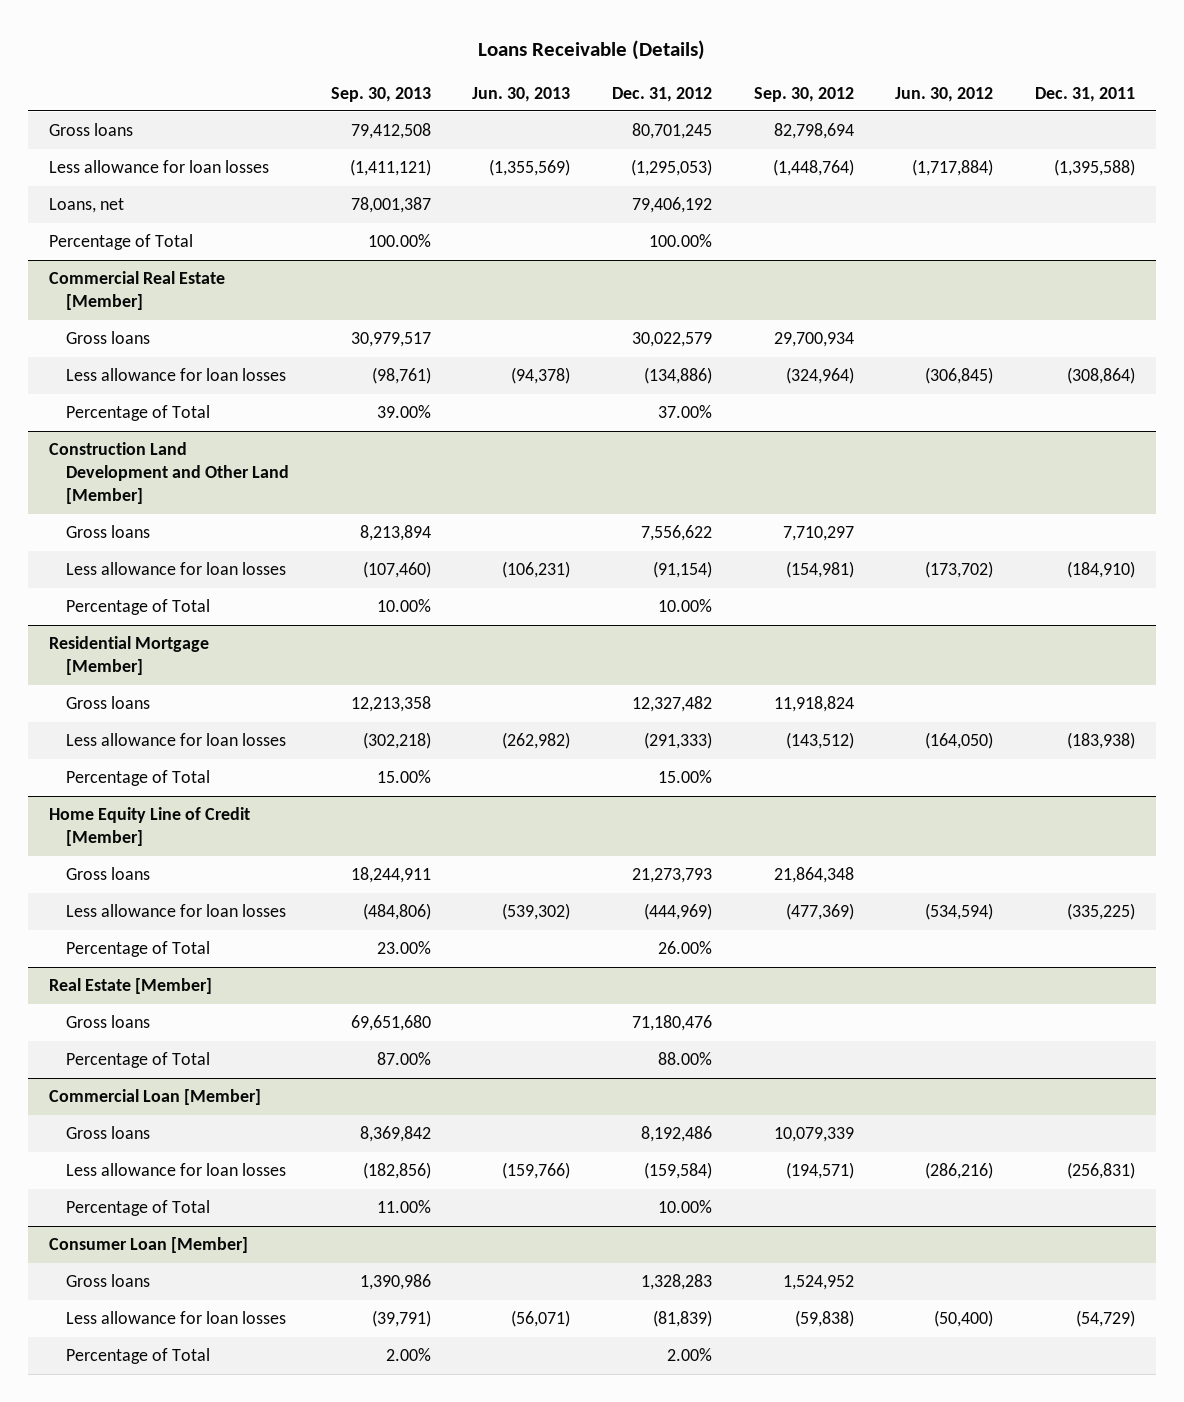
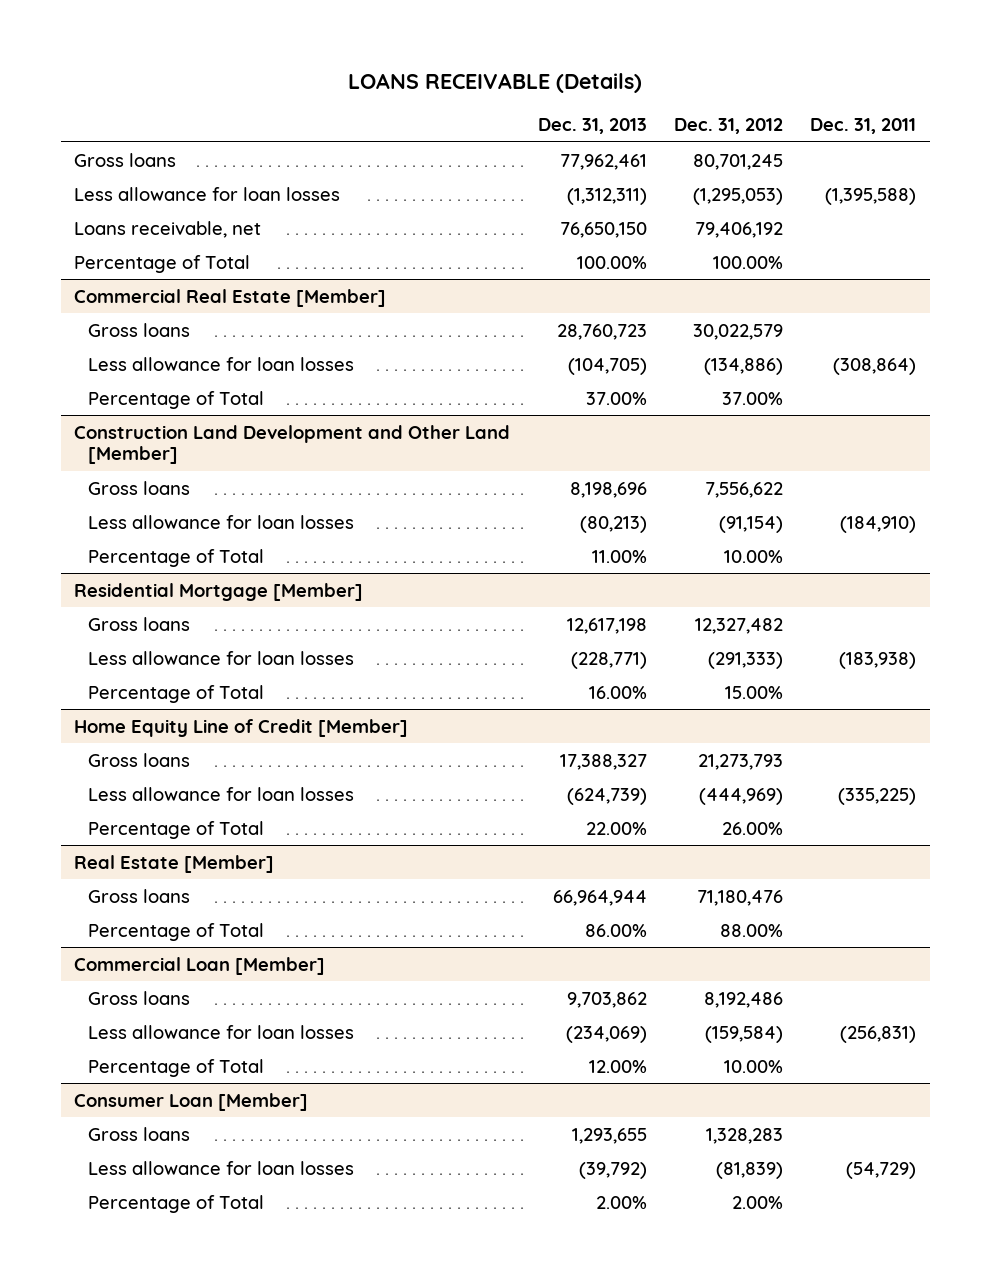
[477,40,705,61] Loans Receivable (Details) -> [348,73,643,94] LOANS RECEIVABLE (Details)
[330,86,431,102] Sep. 30, 2013 -> none
[472,86,571,102] Jun. 30, 2013 -> none
[753,86,854,102] Sep. 30, 2012 -> none
[895,86,994,102] Jun. 30, 2012 -> none
none -> [537,118,647,135] Dec. 31, 2013
[48,198,124,214] Loans, net -> [74,220,262,238] Loans receivable, net

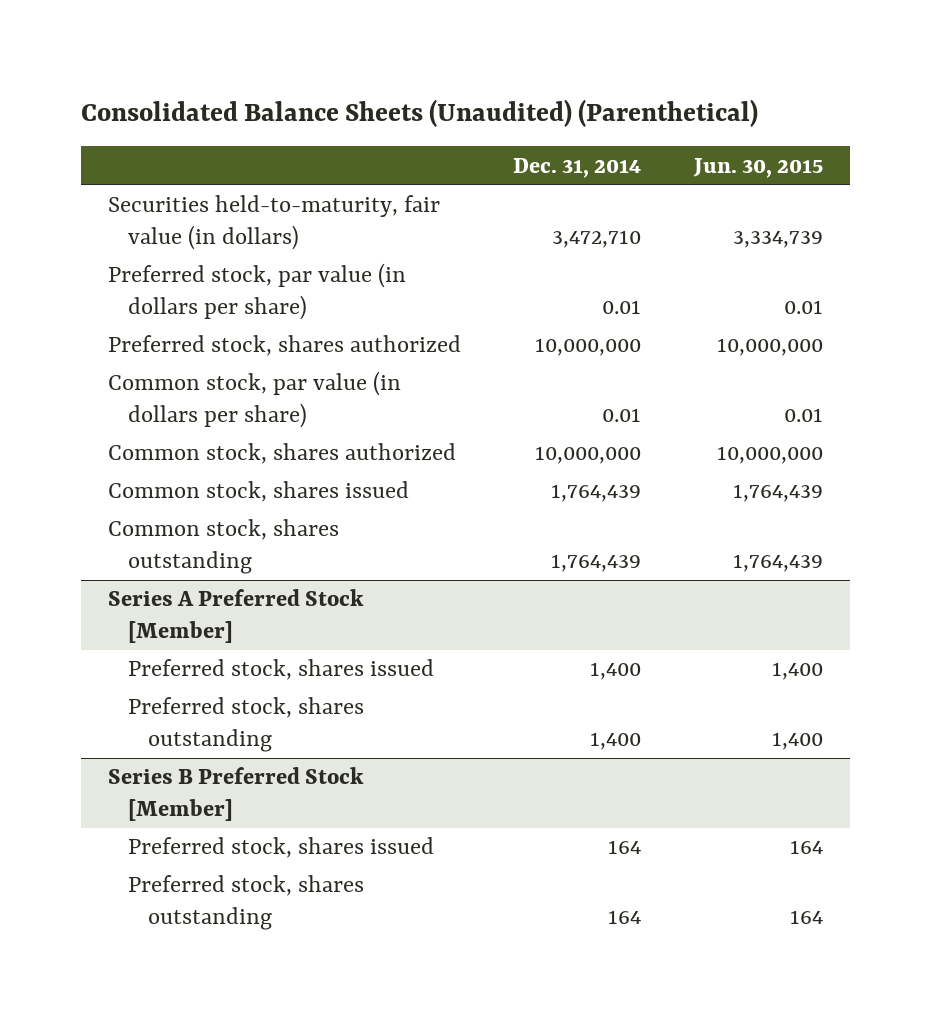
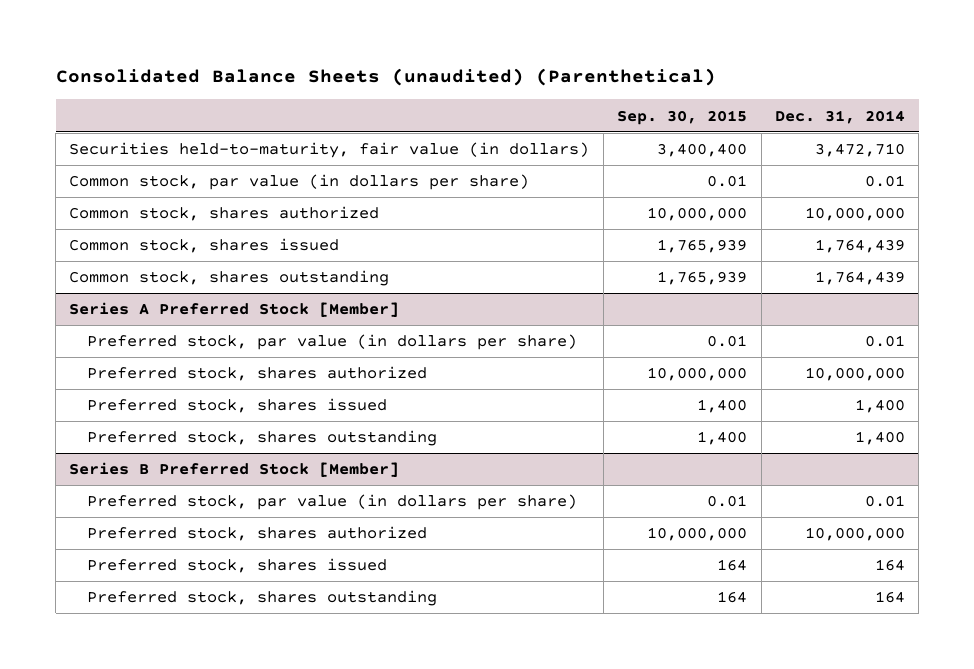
[81,98,759,127] Consolidated Balance Sheets (Unaudited) (Parenthetical) -> [55,68,716,87] Consolidated Balance Sheets (unaudited) (Parenthetical)
[693,157,824,178] Jun. 30, 2015 -> none
none -> [617,109,748,125] Sep. 30, 2015
[107,263,406,320] Preferred stock, par value (in dollars per share) -> none
[107,335,461,357] Preferred stock, shares authorized -> none
none -> [86,334,577,351] Preferred stock, par value (in dollars per share)
none -> [86,366,427,382] Preferred stock, shares authorized
none -> [86,494,577,511] Preferred stock, par value (in dollars per share)
none -> [86,526,427,542] Preferred stock, shares authorized

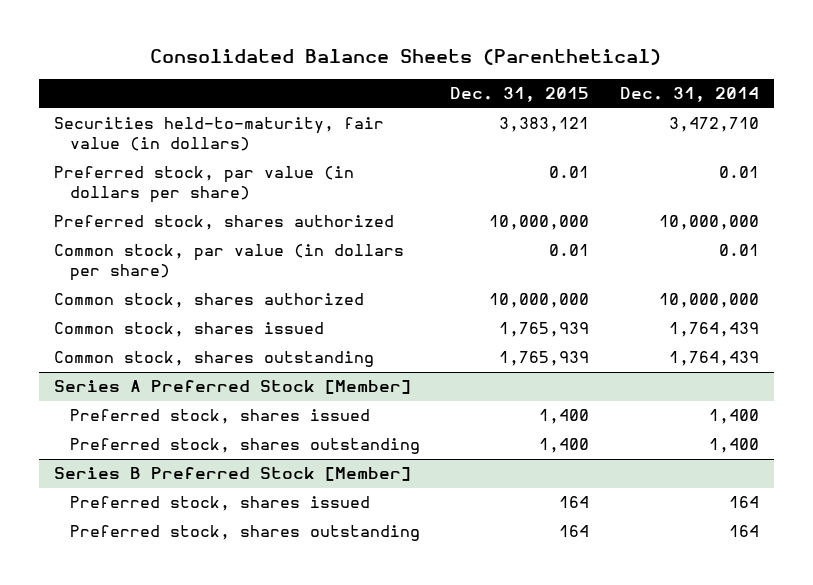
[55,68,716,87] Consolidated Balance Sheets (unaudited) (Parenthetical) -> [150,49,662,66] Consolidated Balance Sheets (Parenthetical)
[617,109,748,125] Sep. 30, 2015 -> none
none -> [450,87,590,103] Dec. 31, 2015
none -> [53,166,354,204] Preferred stock, par value (in dollars per share)
none -> [53,215,394,231] Preferred stock, shares authorized
[86,334,577,351] Preferred stock, par value (in dollars per share) -> none
[86,366,427,382] Preferred stock, shares authorized -> none
[86,494,577,511] Preferred stock, par value (in dollars per share) -> none
[86,526,427,542] Preferred stock, shares authorized -> none

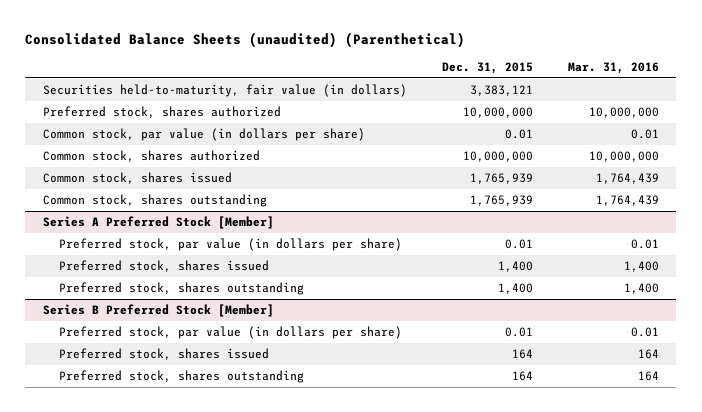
[150,49,662,66] Consolidated Balance Sheets (Parenthetical) -> [25,31,466,48] Consolidated Balance Sheets (unaudited) (Parenthetical)
[620,87,760,103] Dec. 31, 2014 -> none
none -> [567,61,659,74] Mar. 31, 2016
[53,166,354,204] Preferred stock, par value (in dollars per share) -> none
none -> [59,238,403,252] Preferred stock, par value (in dollars per share)
none -> [59,326,403,340] Preferred stock, par value (in dollars per share)

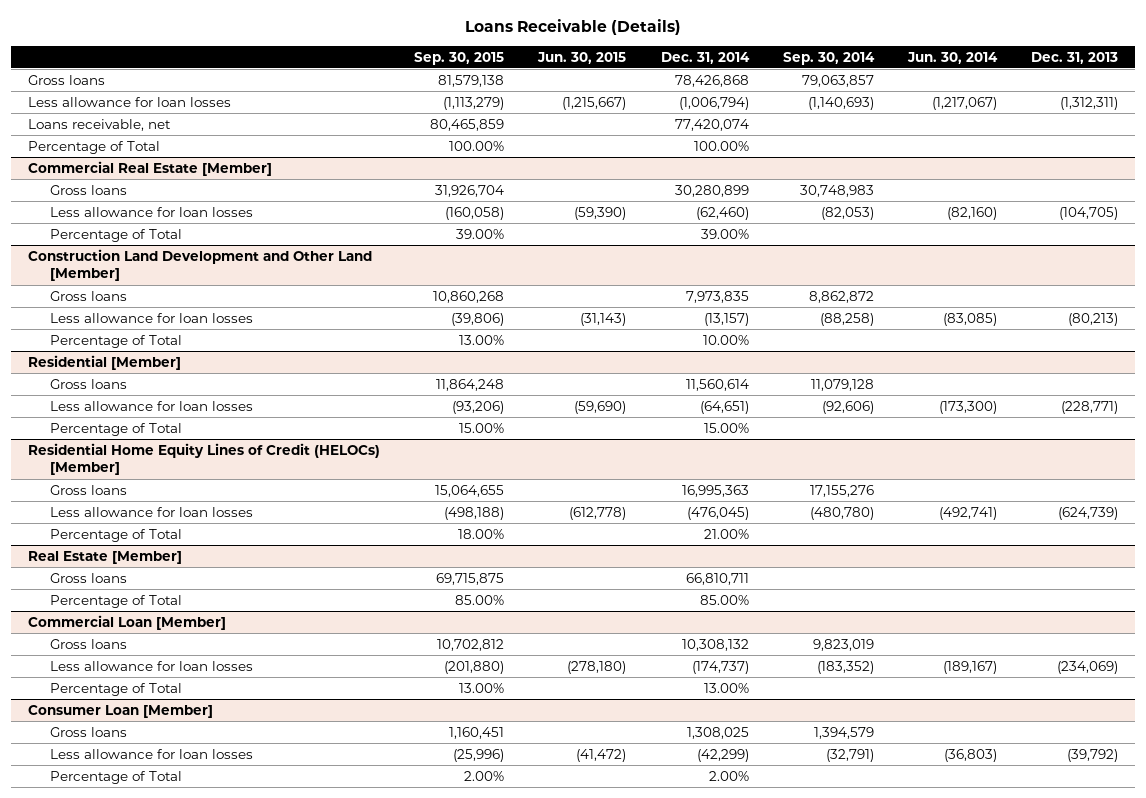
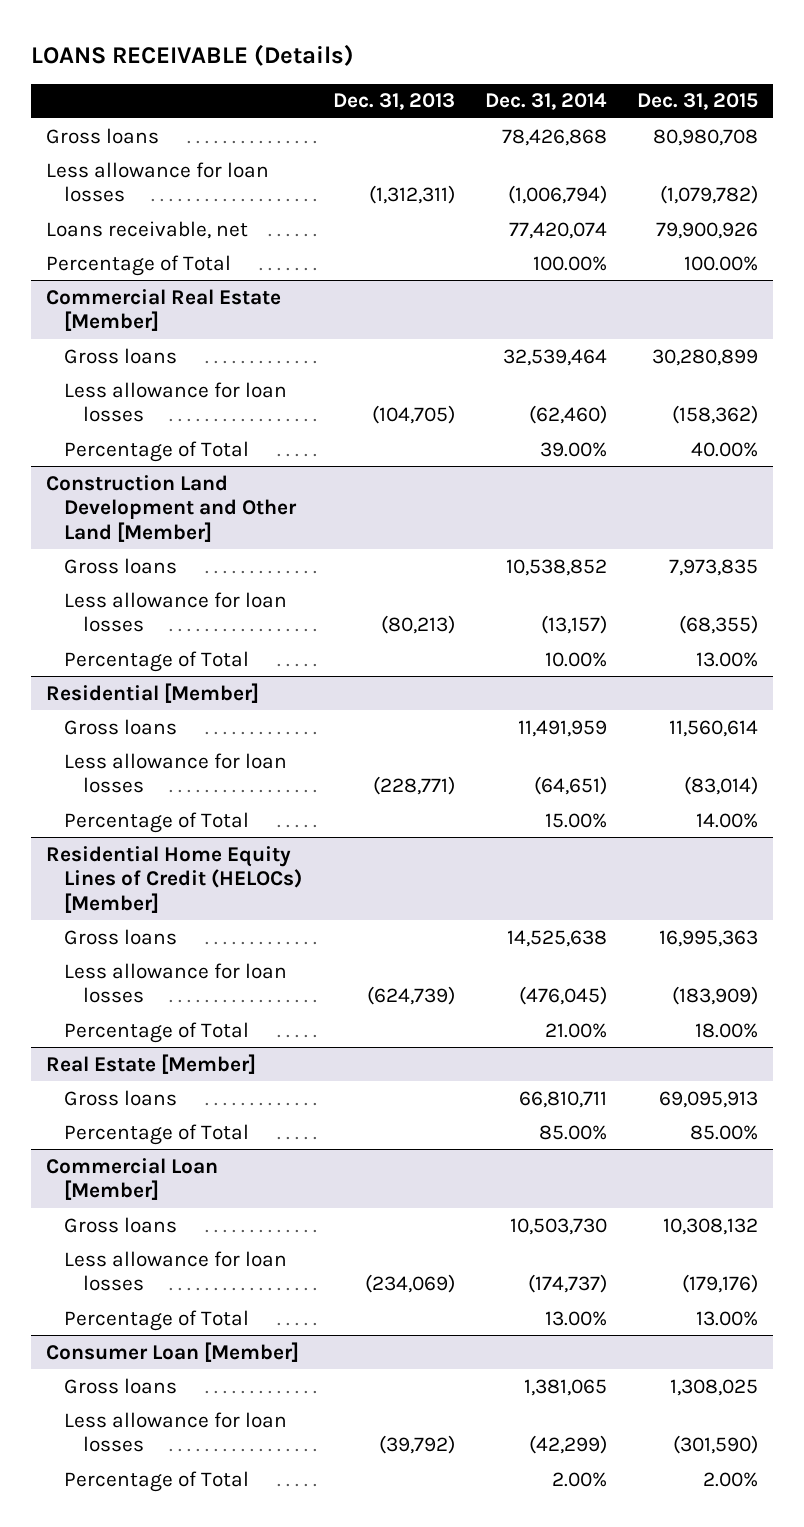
[465,19,682,36] Loans Receivable (Details) -> [30,43,354,66] LOANS RECEIVABLE (Details)
[414,51,505,65] Sep. 30, 2015 -> none
[537,51,627,64] Jun. 30, 2015 -> none
[782,51,875,65] Sep. 30, 2014 -> none
[906,51,998,64] Jun. 30, 2014 -> none
none -> [637,93,759,111] Dec. 31, 2015
[674,184,749,197] 30,280,899 -> [502,348,607,366] 32,539,464
[685,290,749,303] 7,973,835 -> [505,558,607,576] 10,538,852
[685,378,749,391] 11,560,614 -> [517,719,607,737] 11,491,959
[681,484,749,497] 16,995,363 -> [506,929,607,947] 14,525,638
[681,638,749,651] 10,308,132 -> [509,1217,607,1235] 10,503,730
[686,726,749,739] 1,308,025 -> [523,1378,607,1396] 1,381,065

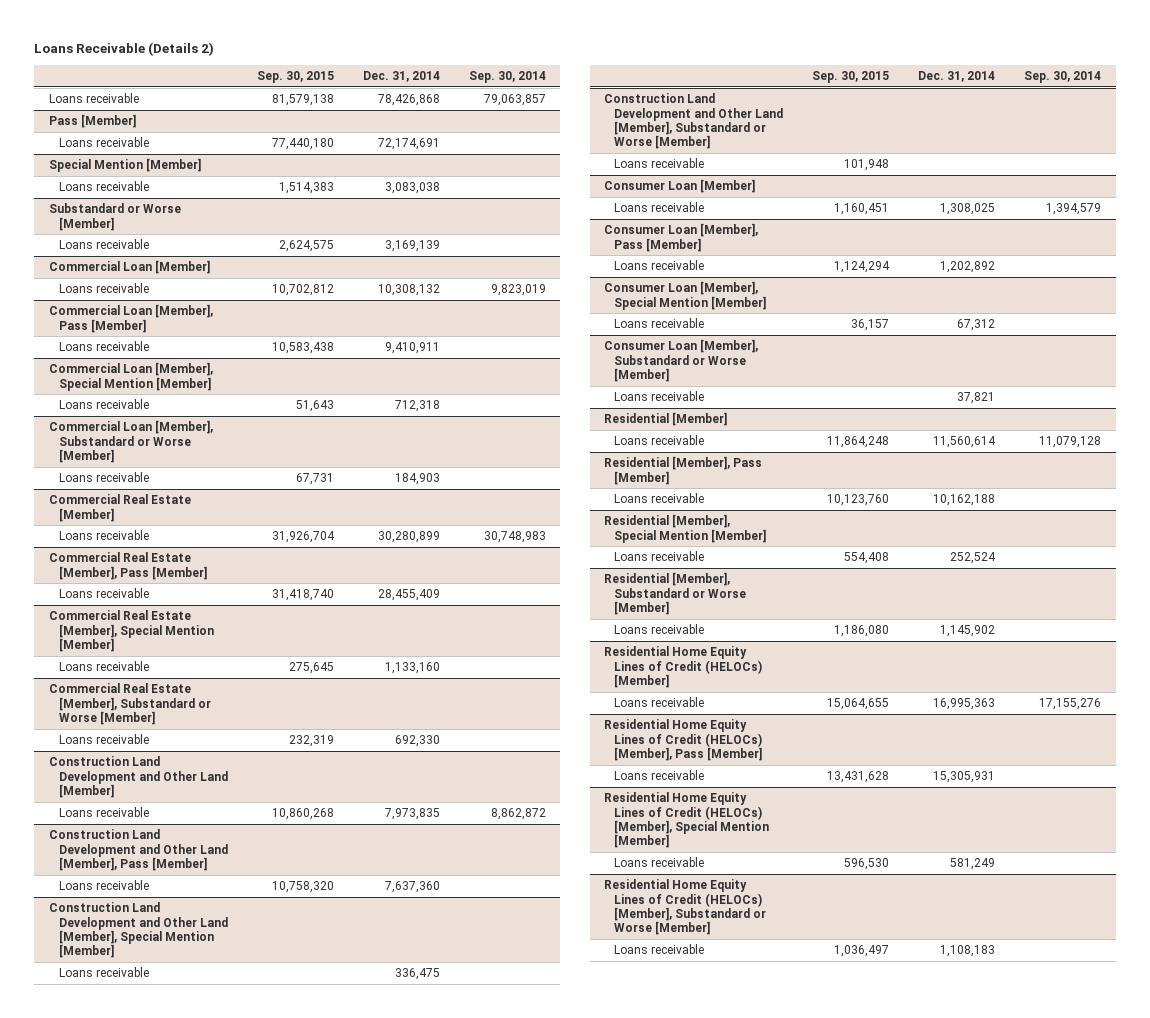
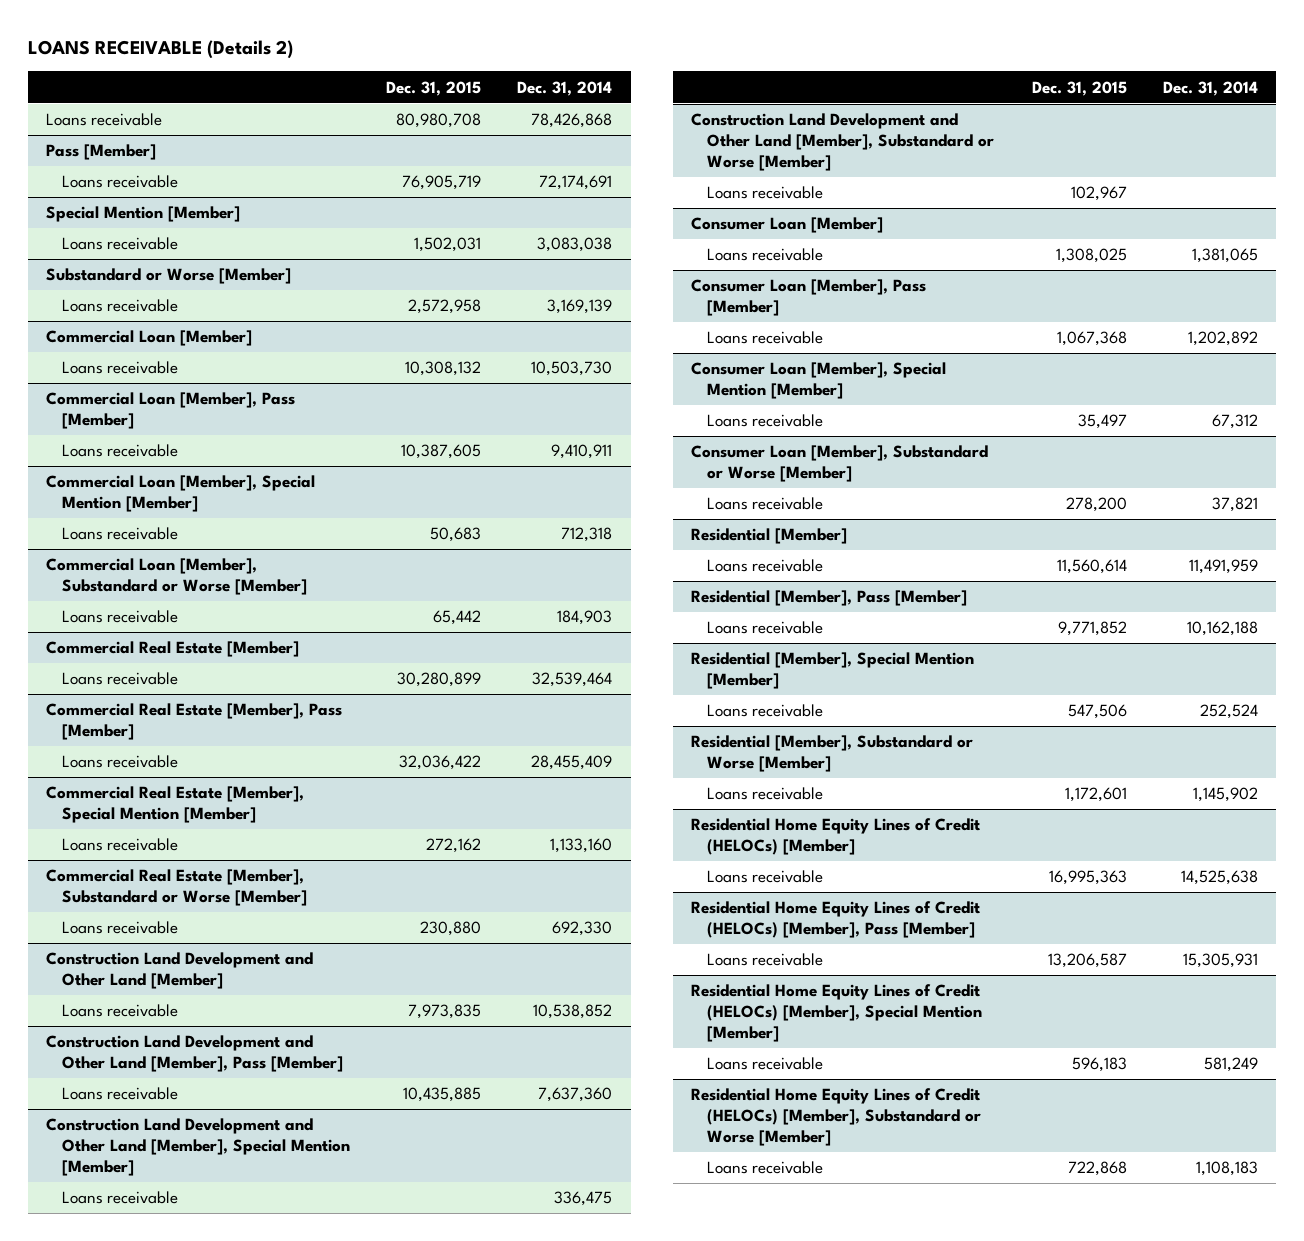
[34,41,215,56] Loans Receivable (Details 2) -> [27,40,293,60] LOANS RECEIVABLE (Details 2)
[256,70,334,83] Sep. 30, 2015 -> none
[468,70,546,83] Sep. 30, 2014 -> none
none -> [386,80,482,96] Dec. 31, 2015
[377,284,440,297] 10,308,132 -> [531,361,613,377] 10,503,730
[377,531,440,544] 30,280,899 -> [532,672,613,688] 32,539,464
[384,808,440,821] 7,973,835 -> [533,1004,613,1020] 10,538,852
[940,203,996,216] 1,308,025 -> [1192,248,1259,264] 1,381,065
[933,436,997,449] 11,560,614 -> [1189,559,1259,575] 11,491,959
[933,698,996,711] 16,995,363 -> [1181,870,1259,886] 14,525,638

